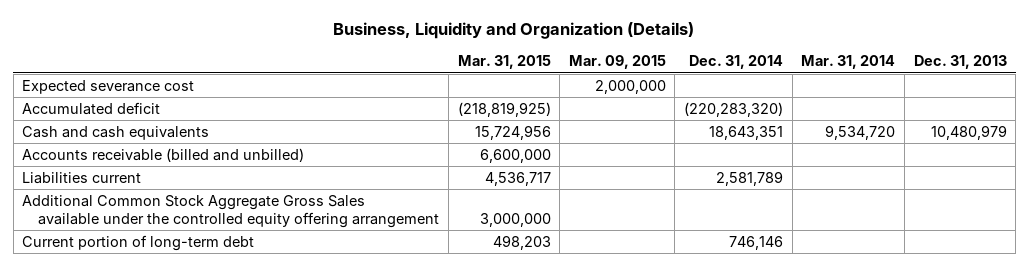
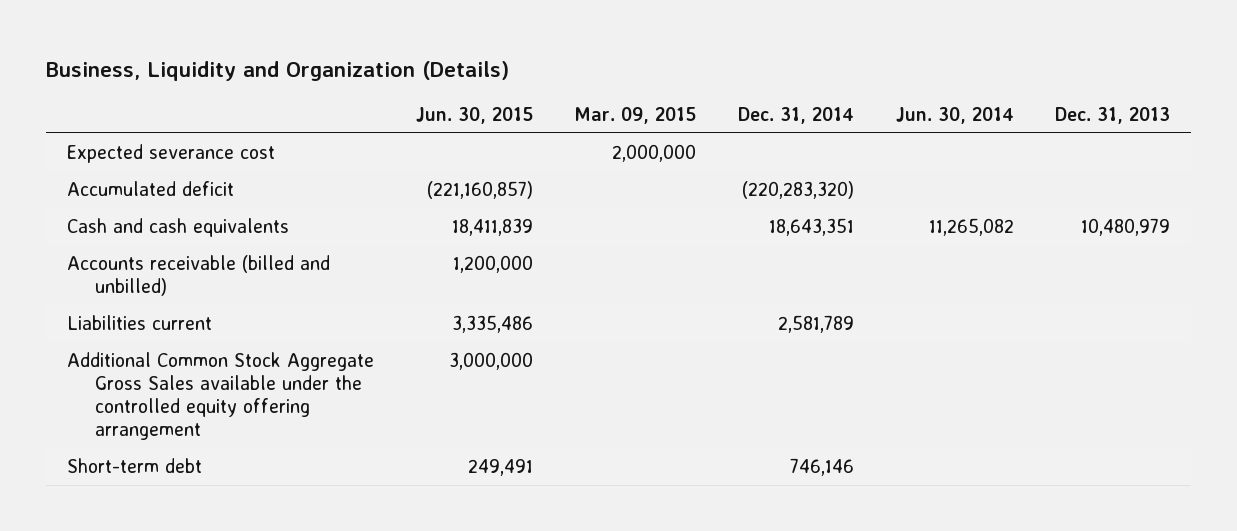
[457,55,551,70] Mar. 31, 2015 -> none
[801,55,896,70] Mar. 31, 2014 -> none
none -> [415,107,533,125] Jun. 30, 2015
none -> [895,107,1014,125] Jun. 30, 2014
[22,234,255,251] Current portion of long-term debt -> [67,457,203,473] Short-term debt

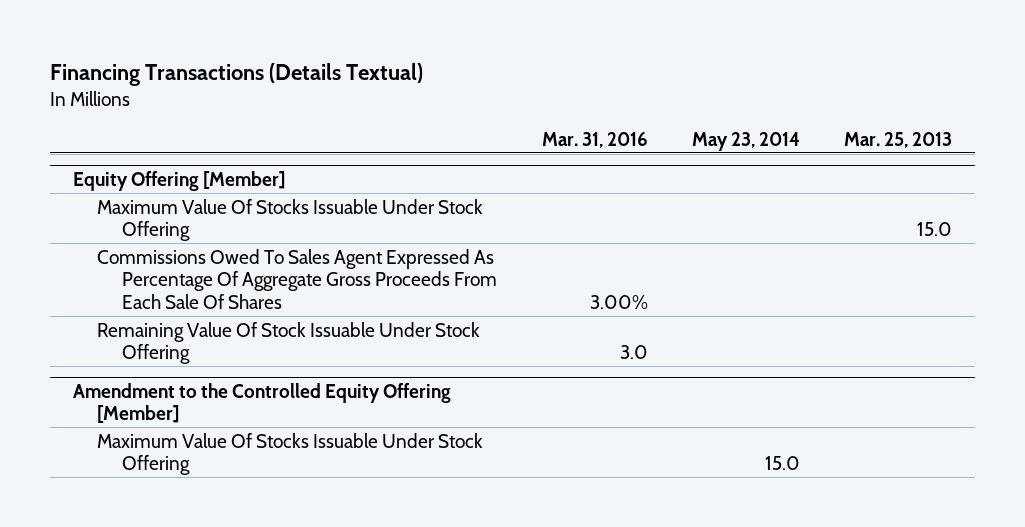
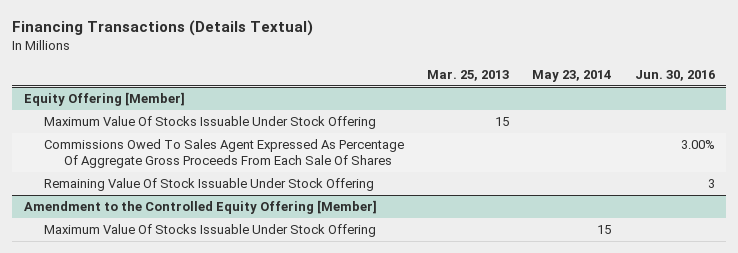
[541,131,648,148] Mar. 31, 2016 -> none
none -> [634,69,715,81] Jun. 30, 2016
[917,222,953,237] 15.0 -> [495,117,510,127] 15
[765,456,801,471] 15.0 -> [597,225,612,235] 15

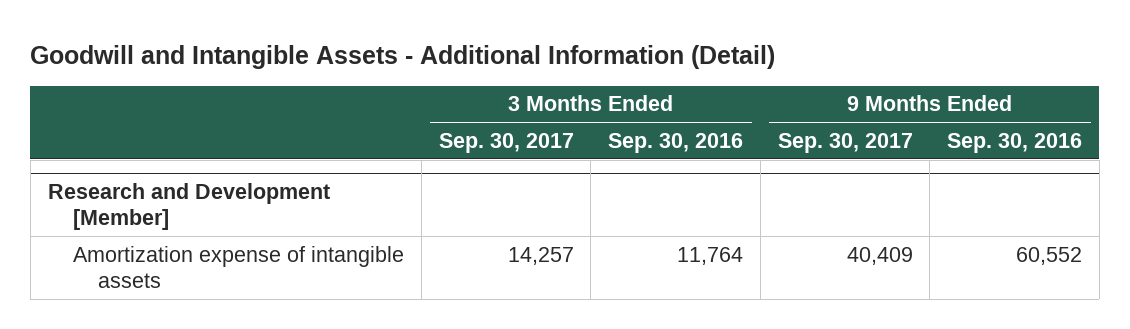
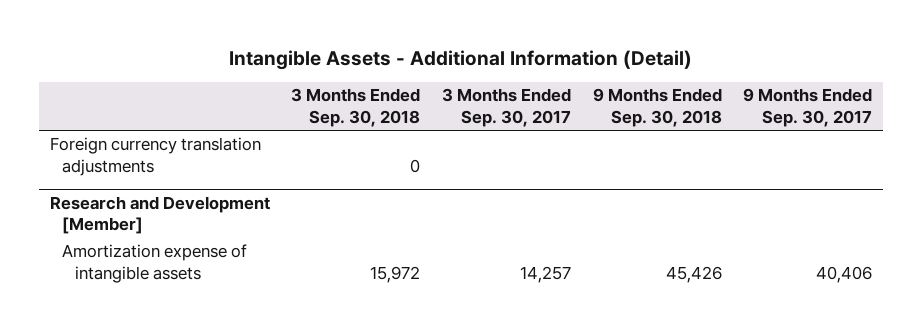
[30,45,776,70] Goodwill and Intangible Assets - Additional Information (Detail) -> [228,50,692,71] Intangible Assets - Additional Information (Detail)
[608,132,744,153] Sep. 30, 2016 -> none
[947,132,1083,153] Sep. 30, 2016 -> none
none -> [291,88,421,127] 3 Months Ended Sep. 30, 2018
none -> [592,88,722,127] 9 Months Ended Sep. 30, 2018
none -> [49,137,261,176] Foreign currency translation adjustments
[846,246,913,265] 40,409 -> [816,265,873,283] 40,406

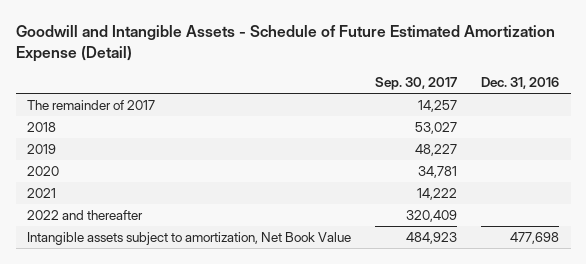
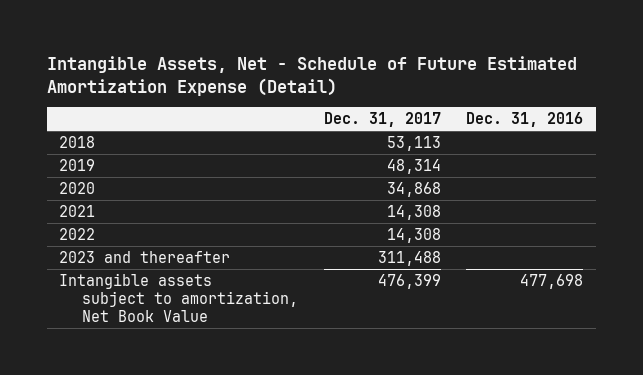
[15,24,555,62] Goodwill and Intangible Assets - Schedule of Future Estimated Amortization Expense (Detail) -> [46,55,577,96] Intangible Assets, Net - Schedule of Future Estimated Amortization Expense (Detail)
[375,77,458,91] Sep. 30, 2017 -> none
none -> [323,112,441,128] Dec. 31, 2017
[27,99,156,110] The remainder of 2017 -> none
none -> [59,227,96,240] 2022
[27,209,144,220] 2022 and thereafter -> [59,250,231,263] 2023 and thereafter

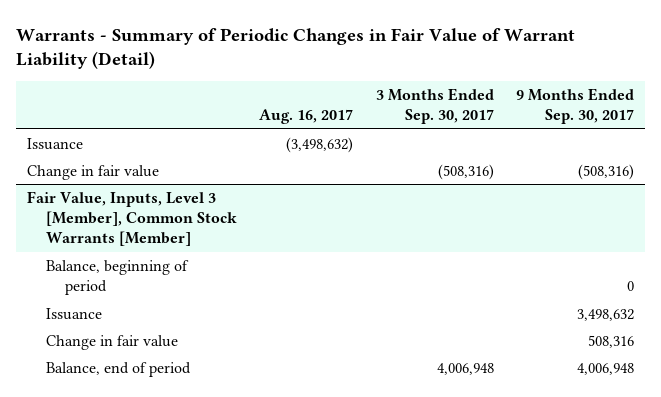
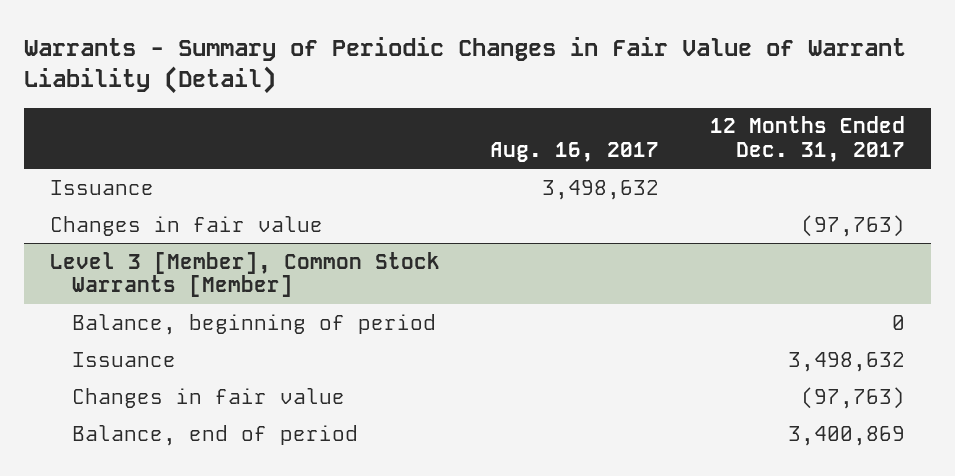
[375,88,494,125] 3 Months Ended Sep. 30, 2017 -> none
[516,88,635,125] 9 Months Ended Sep. 30, 2017 -> none
none -> [710,116,906,162] 12 Months Ended Dec. 31, 2017
[286,136,354,153] (3,498,632) -> [542,179,660,200] 3,498,632
[26,164,159,180] Change in fair value -> [49,215,323,236] Changes in fair value
[26,190,238,247] Fair Value, Inputs, Level 3 [Member], Common Stock Warrants [Member] -> [49,251,440,298] Level 3 [Member], Common Stock Warrants [Member]
[46,334,179,350] Change in fair value -> [72,387,346,408] Changes in fair value

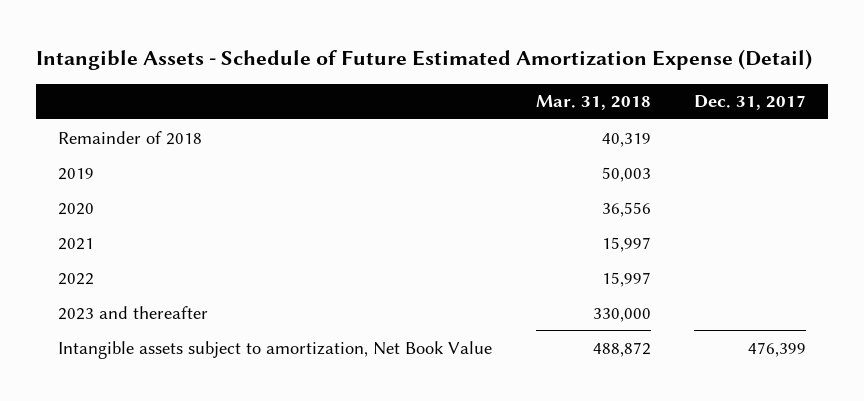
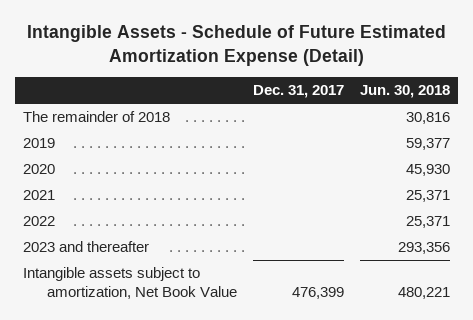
[535,95,651,111] Mar. 31, 2018 -> none
none -> [360,85,451,99] Jun. 30, 2018
[57,130,202,145] Remainder of 2018 -> [22,111,170,123] The remainder of 2018

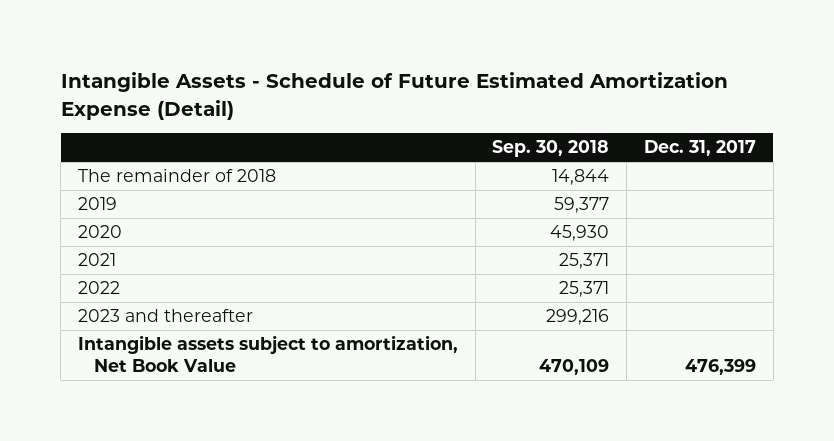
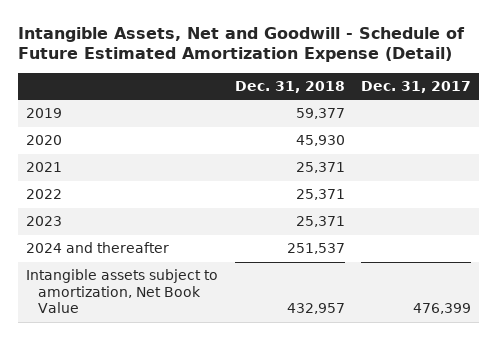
[60,72,728,120] Intangible Assets - Schedule of Future Estimated Amortization Expense (Detail) -> [17,26,465,63] Intangible Assets, Net and Goodwill - Schedule of Future Estimated Amortization Expense (Detail)
[492,140,610,158] Sep. 30, 2018 -> none
none -> [234,80,345,93] Dec. 31, 2018
[78,169,277,183] The remainder of 2018 -> none
none -> [26,216,63,227] 2023
[78,309,254,323] 2023 and thereafter -> [26,242,170,254] 2024 and thereafter

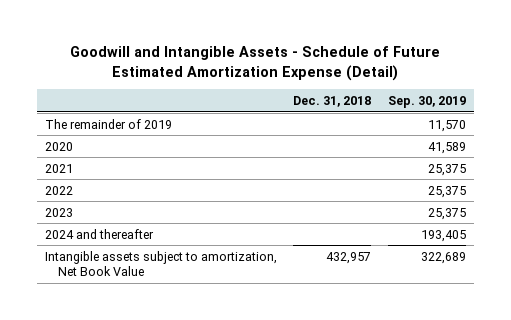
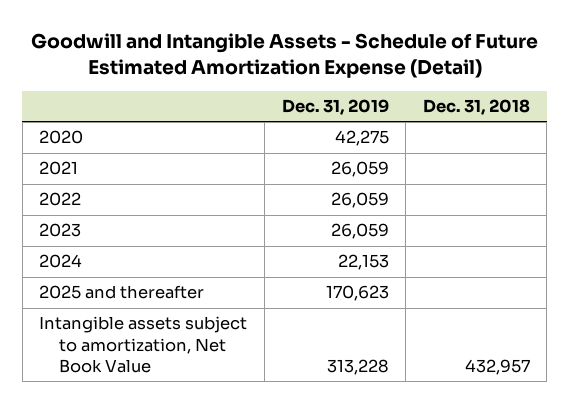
[387,95,466,108] Sep. 30, 2019 -> none
none -> [281,99,389,116] Dec. 31, 2019
[45,118,173,129] The remainder of 2019 -> none
none -> [39,254,83,269] 2024
[45,228,155,239] 2024 and thereafter -> [39,285,205,300] 2025 and thereafter

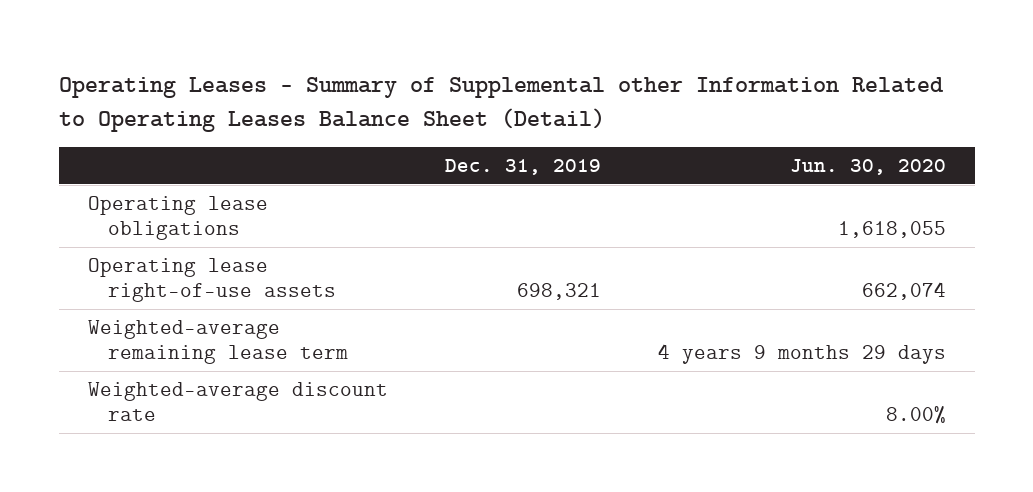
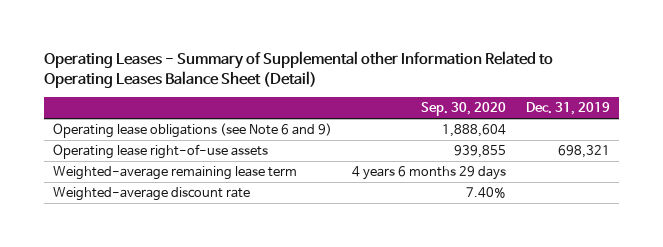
[789,159,946,176] Jun. 30, 2020 -> none
none -> [420,101,506,116] Sep. 30, 2020
[87,195,268,240] Operating lease obligations -> [53,123,333,139] Operating lease obligations (see Note 6 and 9)

